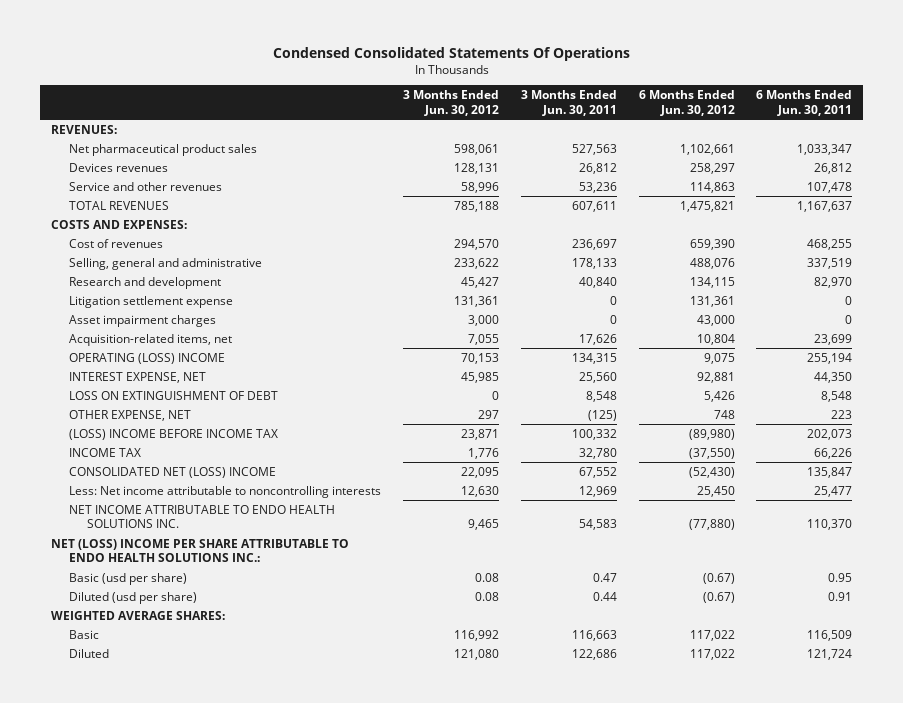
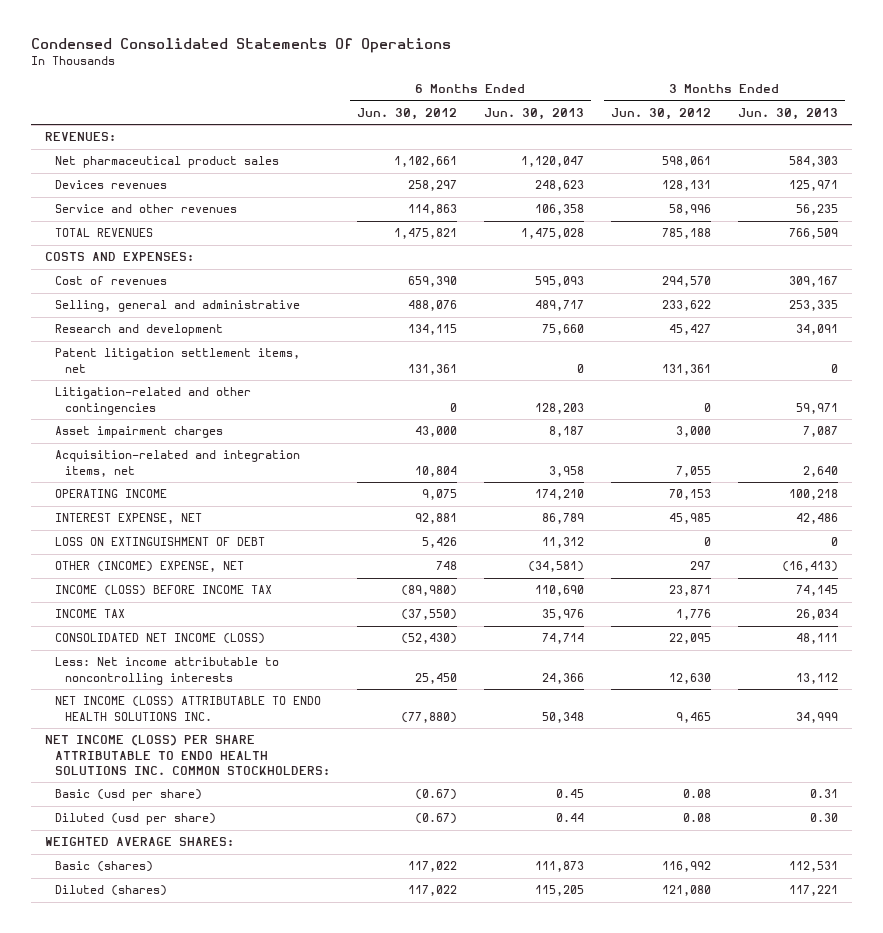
[520,90,617,116] 3 Months Ended Jun. 30, 2011 -> none
[756,90,853,116] 6 Months Ended Jun. 30, 2011 -> none
none -> [483,107,584,120] Jun. 30, 2013
none -> [738,107,839,120] Jun. 30, 2013
[68,295,233,308] Litigation settlement expense -> [54,348,300,373] Patent litigation settlement items, net
none -> [54,387,251,415] Litigation-related and other contingencies
[68,333,232,346] Acquisition-related items, net -> [54,450,300,477] Acquisition-related and integration items, net
[68,352,225,364] OPERATING (LOSS) INCOME -> [54,489,167,499] OPERATING INCOME
[68,409,191,421] OTHER EXPENSE, NET -> [54,561,244,573] OTHER (INCOME) EXPENSE, NET
[68,428,278,440] (LOSS) INCOME BEFORE INCOME TAX -> [54,585,272,597] INCOME (LOSS) BEFORE INCOME TAX
[68,466,276,478] CONSOLIDATED NET (LOSS) INCOME -> [54,633,265,645] CONSOLIDATED NET INCOME (LOSS)
[68,504,335,529] NET INCOME ATTRIBUTABLE TO ENDO HEALTH SOLUTIONS INC. -> [54,696,321,721] NET INCOME (LOSS) ATTRIBUTABLE TO ENDO HEALTH SOLUTIONS INC.
[51,538,350,563] NET (LOSS) INCOME PER SHARE ATTRIBUTABLE TO ENDO HEALTH SOLUTIONS INC.: -> [44,735,330,775] NET INCOME (LOSS) PER SHARE ATTRIBUTABLE TO ENDO HEALTH SOLUTIONS INC. COMMON STOCKHOLDERS:
[68,629,99,639] Basic -> [54,861,153,873] Basic (shares)
[68,648,109,658] Diluted -> [54,885,167,897] Diluted (shares)

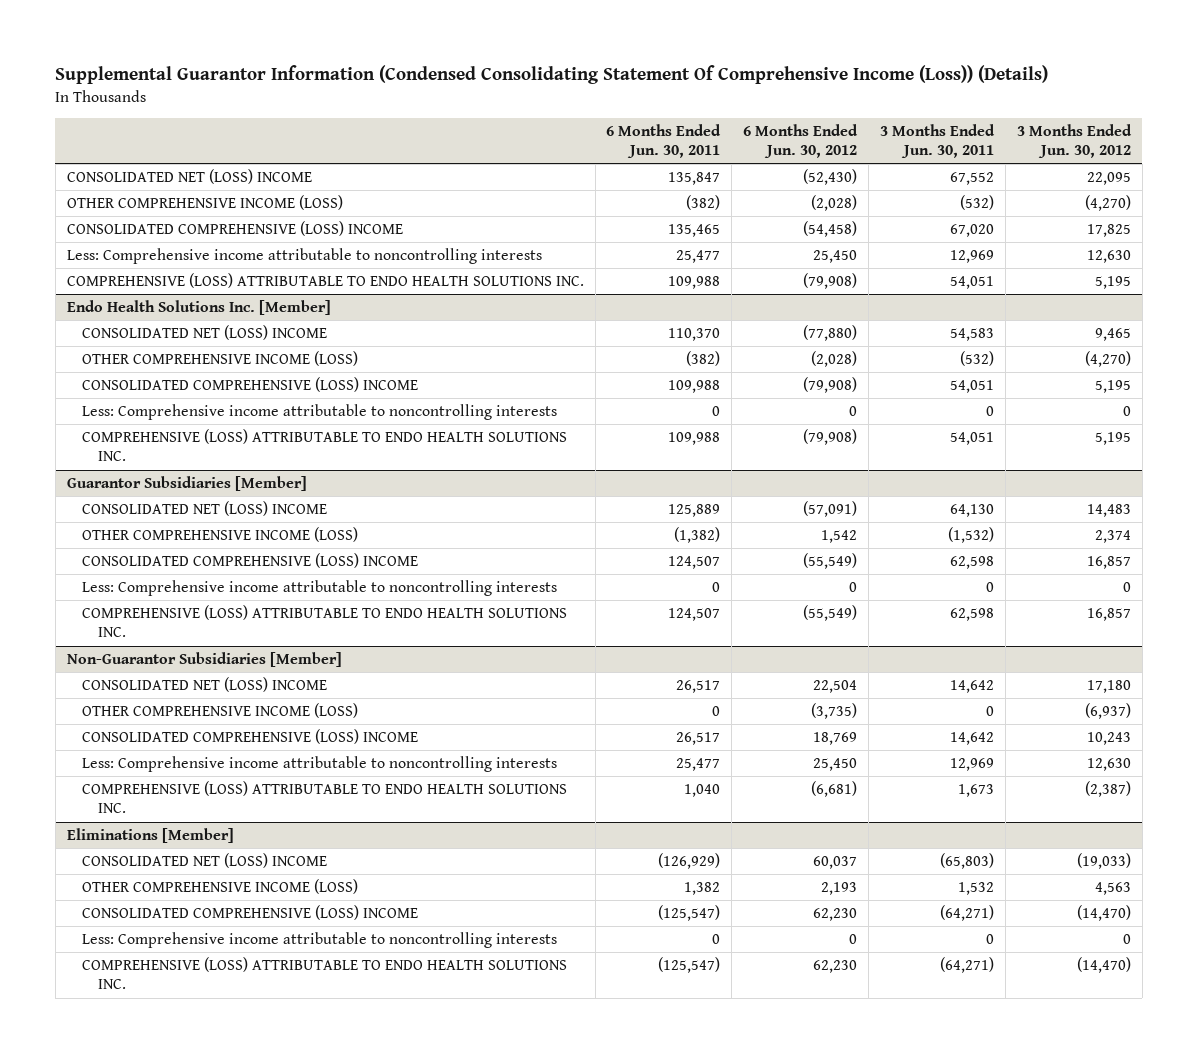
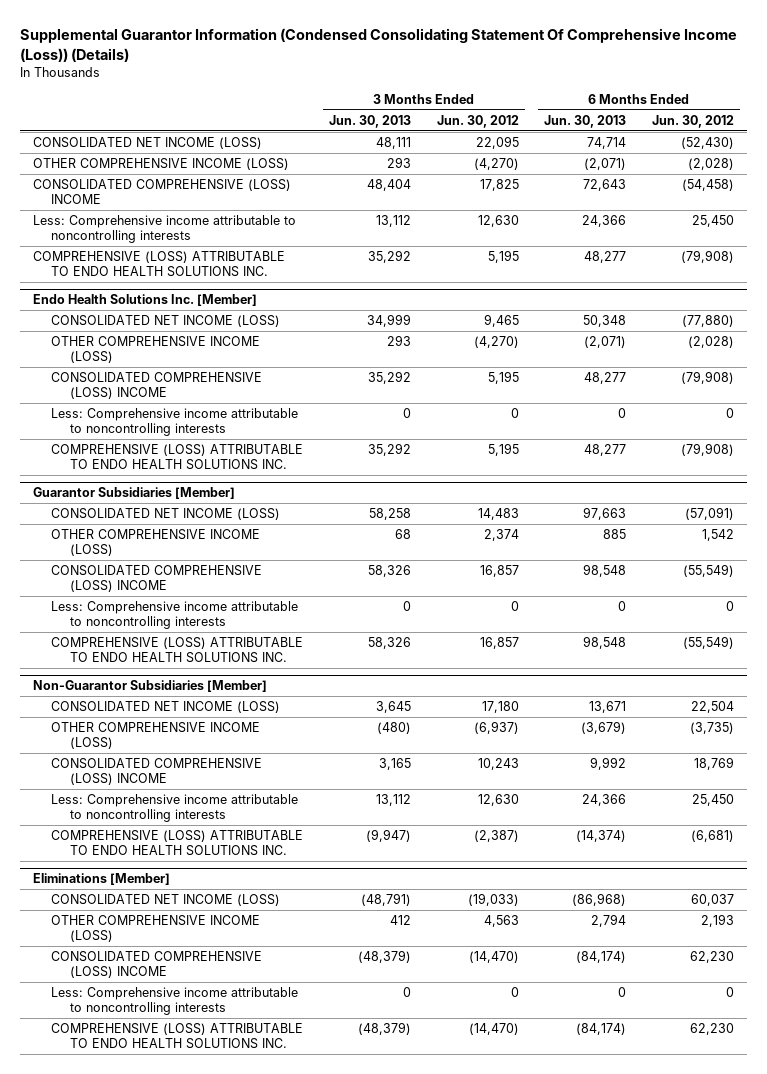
[606,123,722,159] 6 Months Ended Jun. 30, 2011 -> none
[879,123,995,159] 3 Months Ended Jun. 30, 2011 -> none
none -> [329,114,412,128] Jun. 30, 2013
none -> [544,114,627,128] Jun. 30, 2013
[66,169,312,185] CONSOLIDATED NET (LOSS) INCOME -> [33,136,263,149] CONSOLIDATED NET INCOME (LOSS)
[82,325,328,341] CONSOLIDATED NET (LOSS) INCOME -> [51,314,281,327] CONSOLIDATED NET INCOME (LOSS)
[82,501,328,517] CONSOLIDATED NET (LOSS) INCOME -> [51,507,281,520] CONSOLIDATED NET INCOME (LOSS)
[82,677,328,693] CONSOLIDATED NET (LOSS) INCOME -> [51,700,281,713] CONSOLIDATED NET INCOME (LOSS)
[82,853,328,869] CONSOLIDATED NET (LOSS) INCOME -> [51,893,281,906] CONSOLIDATED NET INCOME (LOSS)

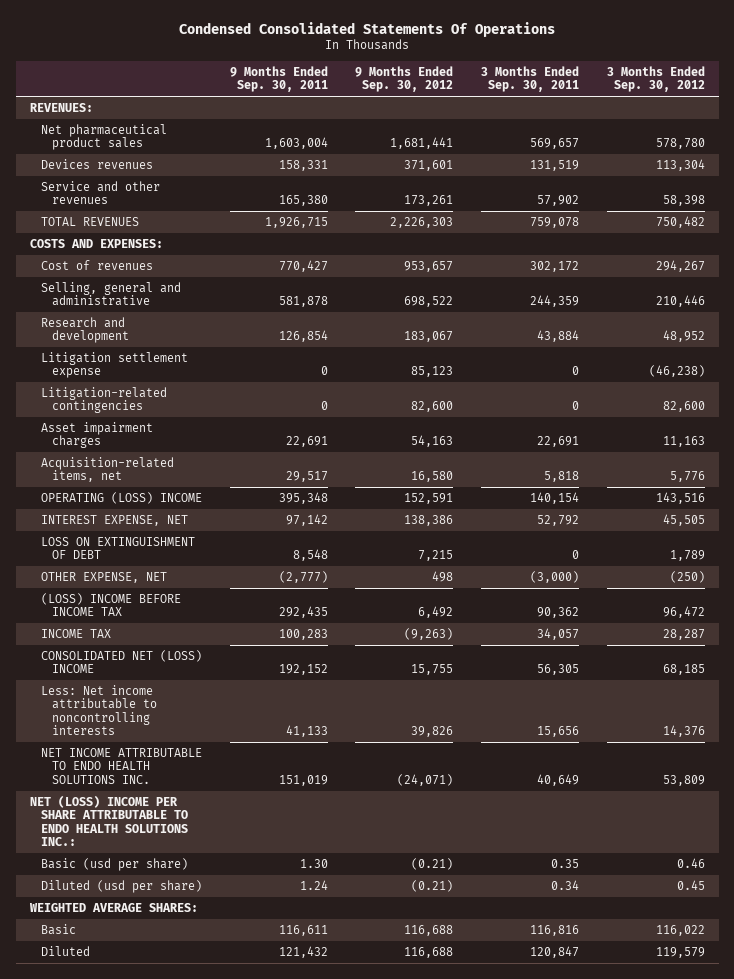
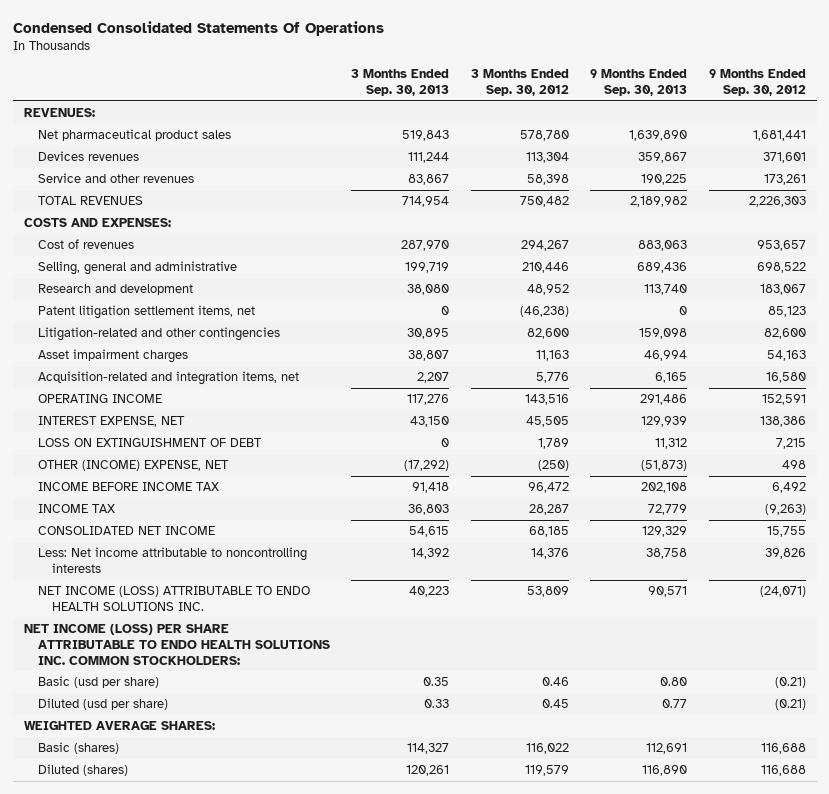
[229,65,328,93] 9 Months Ended Sep. 30, 2011 -> none
[481,65,580,93] 3 Months Ended Sep. 30, 2011 -> none
none -> [351,69,450,96] 3 Months Ended Sep. 30, 2013
none -> [590,69,688,96] 9 Months Ended Sep. 30, 2013
[40,351,188,379] Litigation settlement expense -> [37,305,255,320] Patent litigation settlement items, net
[40,386,167,414] Litigation-related contingencies -> [37,327,280,342] Litigation-related and other contingencies
[40,456,174,483] Acquisition-related items, net -> [37,371,299,386] Acquisition-related and integration items, net
[40,491,202,504] OPERATING (LOSS) INCOME -> [37,394,162,404] OPERATING INCOME
[40,571,167,583] OTHER EXPENSE, NET -> [37,460,229,472] OTHER (INCOME) EXPENSE, NET
[40,592,181,617] (LOSS) INCOME BEFORE INCOME TAX -> [37,482,219,492] INCOME BEFORE INCOME TAX
[40,649,202,674] CONSOLIDATED NET (LOSS) INCOME -> [37,526,215,536] CONSOLIDATED NET INCOME
[40,747,202,784] NET INCOME ATTRIBUTABLE TO ENDO HEALTH SOLUTIONS INC. -> [37,586,310,611] NET INCOME (LOSS) ATTRIBUTABLE TO ENDO HEALTH SOLUTIONS INC.
[29,794,188,847] NET (LOSS) INCOME PER SHARE ATTRIBUTABLE TO ENDO HEALTH SOLUTIONS INC.: -> [23,624,330,665] NET INCOME (LOSS) PER SHARE ATTRIBUTABLE TO ENDO HEALTH SOLUTIONS INC. COMMON STOCKHOLDERS:
[40,923,76,935] Basic -> [37,742,119,755] Basic (shares)
[40,945,90,956] Diluted -> [37,764,128,777] Diluted (shares)

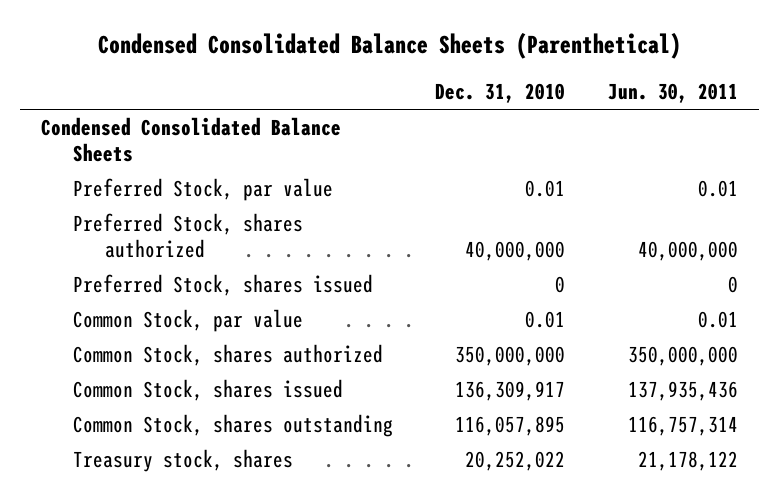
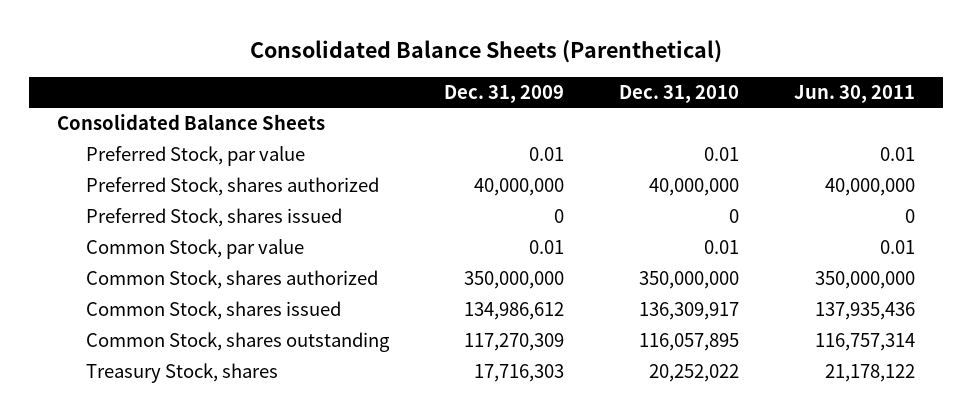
[97,32,681,60] Condensed Consolidated Balance Sheets (Parenthetical) -> [249,40,722,64] Consolidated Balance Sheets (Parenthetical)
none -> [444,84,565,103] Dec. 31, 2009
[41,116,342,162] Condensed Consolidated Balance Sheets -> [56,114,325,131] Consolidated Balance Sheets
[73,448,294,472] Treasury stock, shares -> [86,363,279,384] Treasury Stock, shares

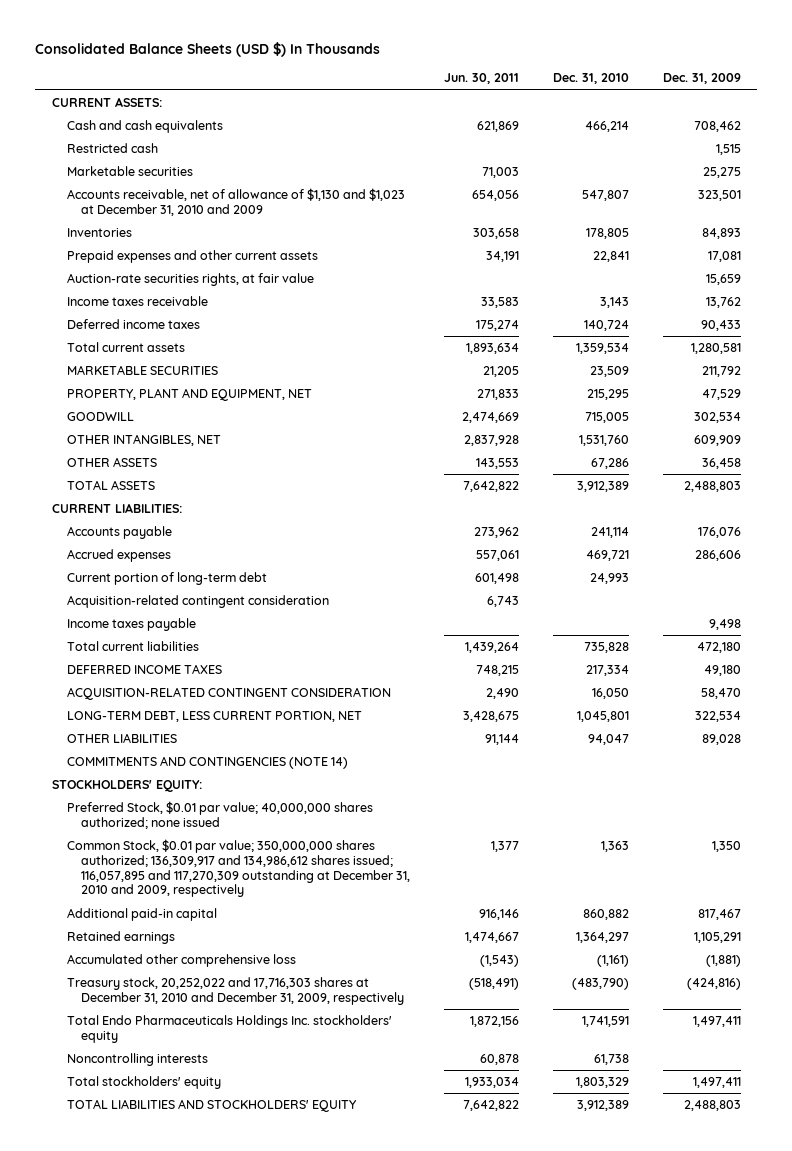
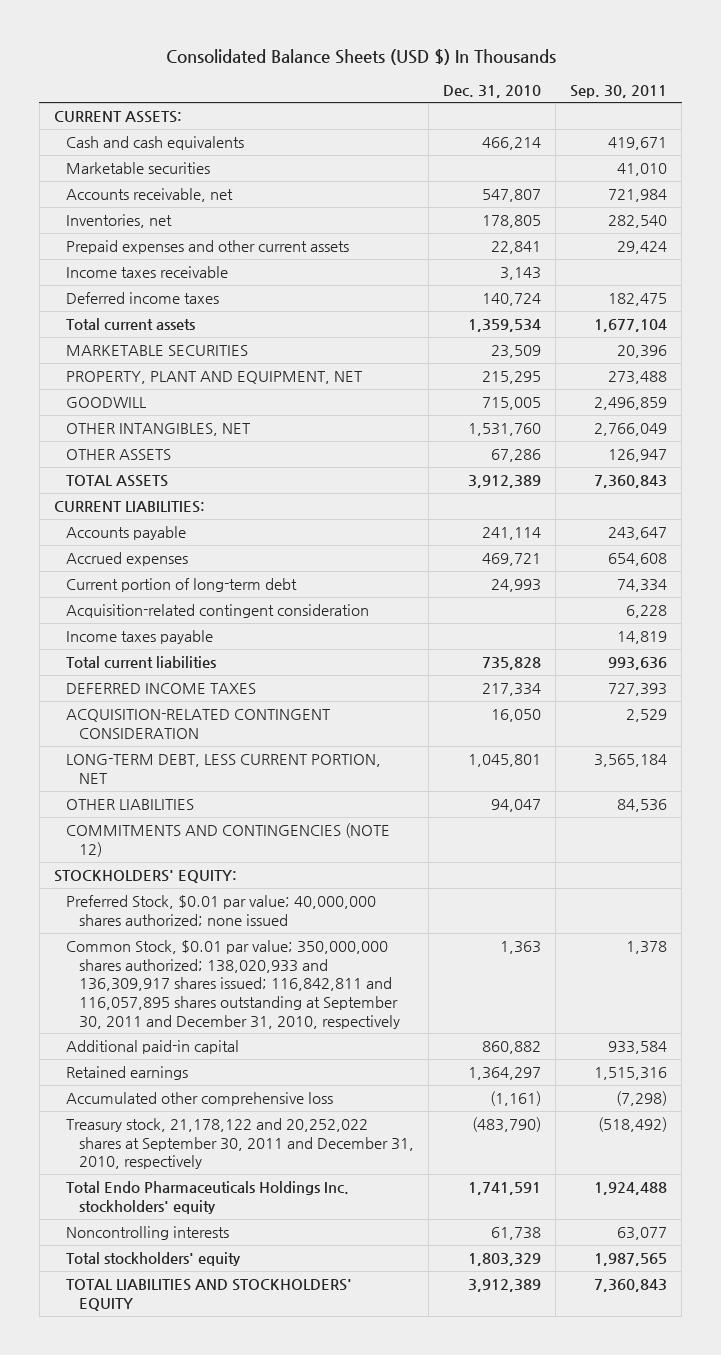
[444,73,520,85] Jun. 30, 2011 -> none
[662,73,741,85] Dec. 31, 2009 -> none
none -> [570,84,668,98] Sep. 30, 2011
[66,143,158,154] Restricted cash -> none
[66,188,405,216] Accounts receivable, net of allowance of $1,130 and $1,023 at December 31, 2010 and 2009 -> [66,188,234,203] Accounts receivable, net
[66,228,132,238] Inventories -> [66,214,173,229] Inventories, net
[66,273,314,287] Auction-rate securities rights, at fair value -> none
[66,756,348,770] COMMITMENTS AND CONTINGENCIES (NOTE 14) -> [66,823,391,857] COMMITMENTS AND CONTINGENCIES (NOTE 12)
[66,839,411,898] Common Stock, $0.01 par value; 350,000,000 shares authorized; 136,309,917 and 134,986,612 shares issued; 116,057,895 and 117,270,309 outstanding at December 31, 2010 and 2009, respectively -> [66,940,400,1029] Common Stock, $0.01 par value; 350,000,000 shares authorized; 138,020,933 and 136,309,917 shares issued; 116,842,811 and 116,057,895 shares outstanding at September 30, 2011 and December 31, 2010, respectively
[66,977,405,1005] Treasury stock, 20,252,022 and 17,716,303 shares at December 31, 2010 and December 31, 2009, respectively -> [66,1118,414,1170] Treasury stock, 21,178,122 and 20,252,022 shares at September 30, 2011 and December 31, 2010, respectively

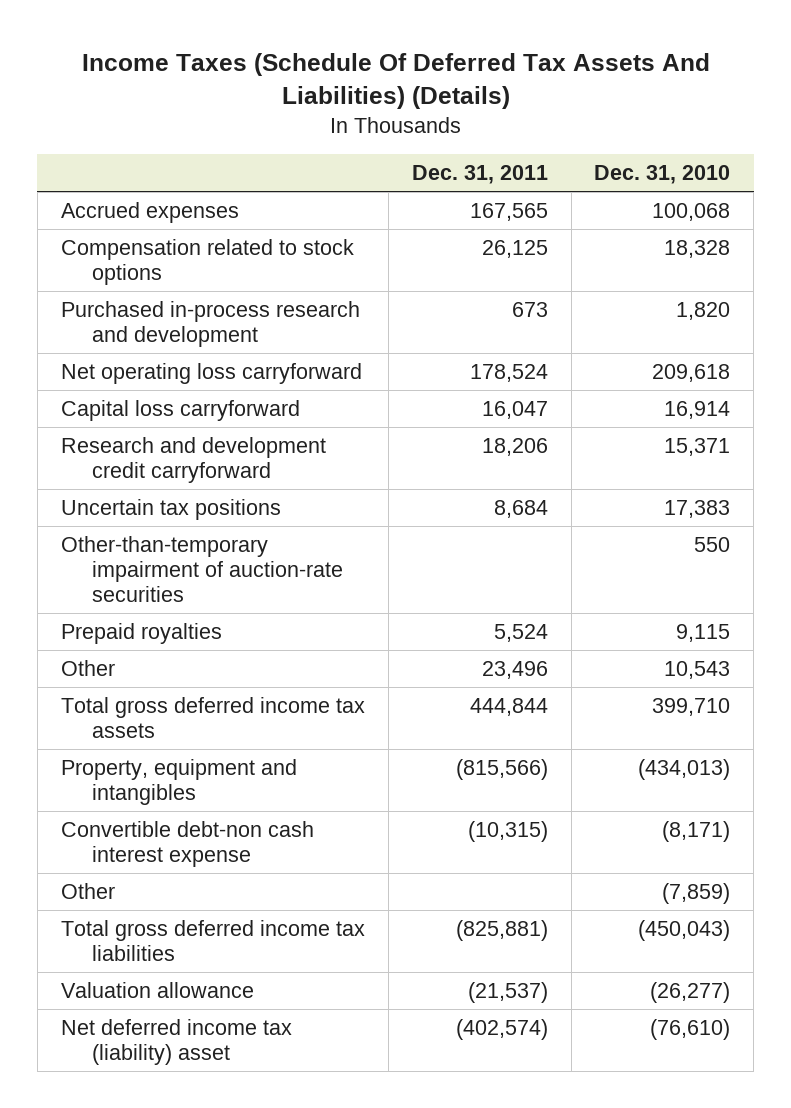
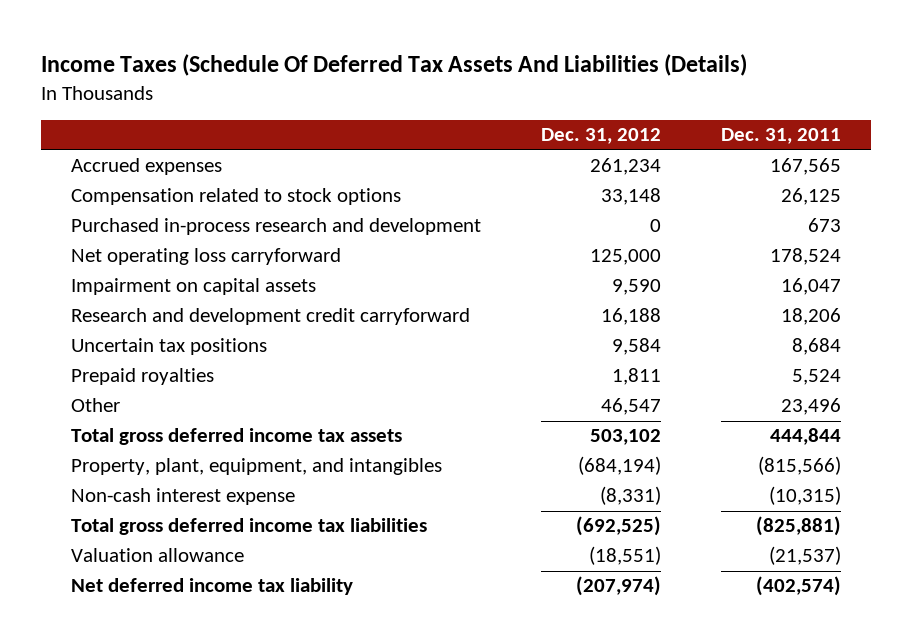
[81,52,710,109] Income Taxes (Schedule Of Deferred Tax Assets And Liabilities) (Details) -> [40,54,747,77] Income Taxes (Schedule Of Deferred Tax Assets And Liabilities (Details)
[594,165,731,185] Dec. 31, 2010 -> none
none -> [541,128,662,145] Dec. 31, 2012
[60,399,300,421] Capital loss carryforward -> [70,278,316,296] Impairment on capital assets
[60,535,343,603] Other-than-temporary impairment of auction-rate securities -> none
[60,882,115,899] Other -> none
[60,758,297,806] Property, equipment and intangibles -> [70,458,442,476] Property, plant, equipment, and intangibles
[60,820,314,868] Convertible debt-non cash interest expense -> [70,488,295,506] Non-cash interest expense
[60,1018,292,1066] Net deferred income tax (liability) asset -> [70,578,353,596] Net deferred income tax liability

